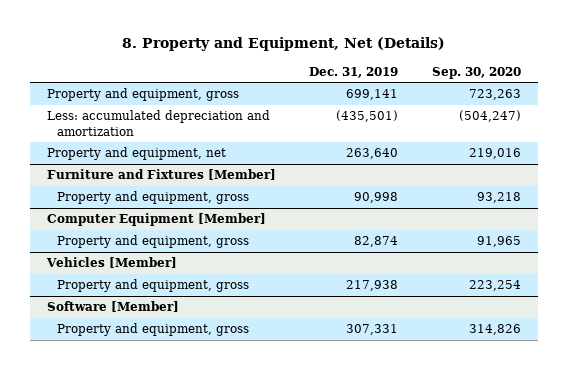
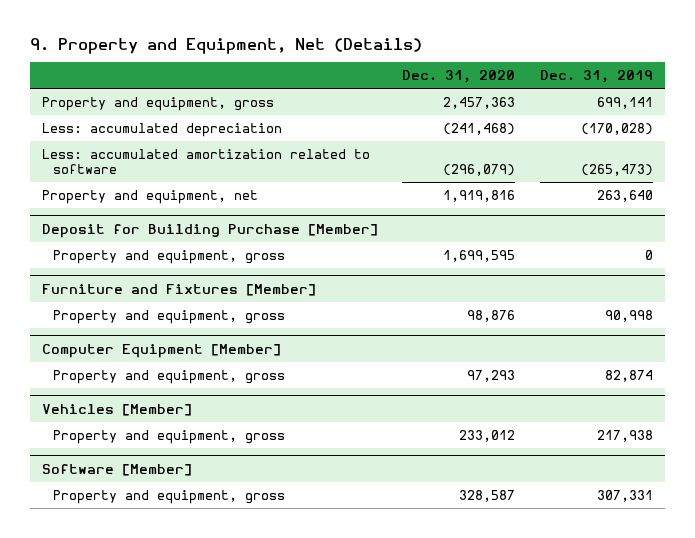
[121,37,445,52] 8. Property and Equipment, Net (Details) -> [29,37,422,54] 9. Property and Equipment, Net (Details)
[432,66,522,79] Sep. 30, 2020 -> none
none -> [402,70,516,84] Dec. 31, 2020
[46,110,270,136] Less: accumulated depreciation and amortization -> [41,122,282,137] Less: accumulated depreciation
[336,110,399,123] (435,501) -> [580,122,653,135] (170,028)
none -> [41,148,370,175] Less: accumulated amortization related to software
none -> [41,223,378,238] Deposit for Building Purchase [Member]
none -> [52,249,285,264] Property and equipment, gross

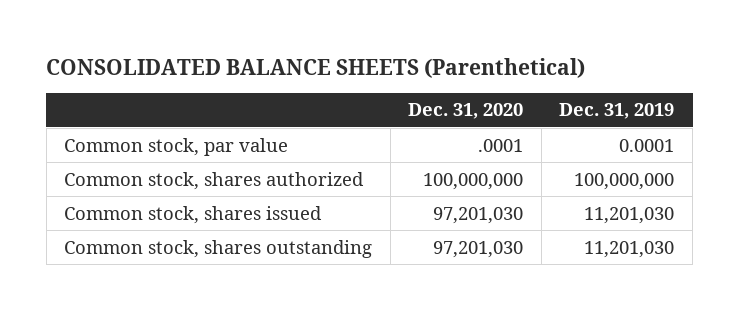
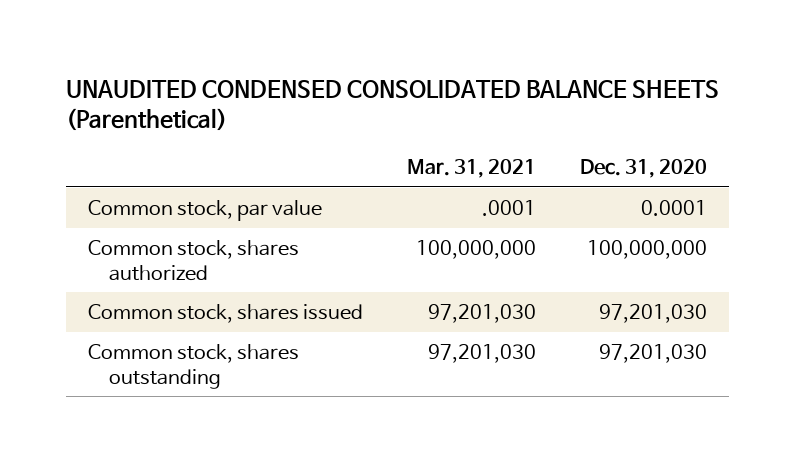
[46,57,586,78] CONSOLIDATED BALANCE SHEETS (Parenthetical) -> [66,79,720,132] UNAUDITED CONDENSED CONSOLIDATED BALANCE SHEETS (Parenthetical)
[559,103,675,120] Dec. 31, 2019 -> none
none -> [407,159,537,179] Mar. 31, 2021
[478,138,524,152] .0001 -> [640,200,707,217] 0.0001

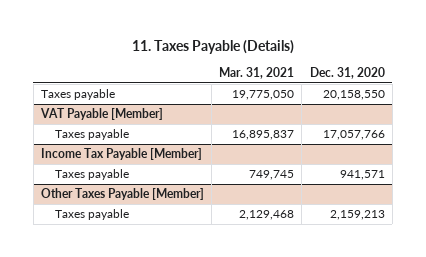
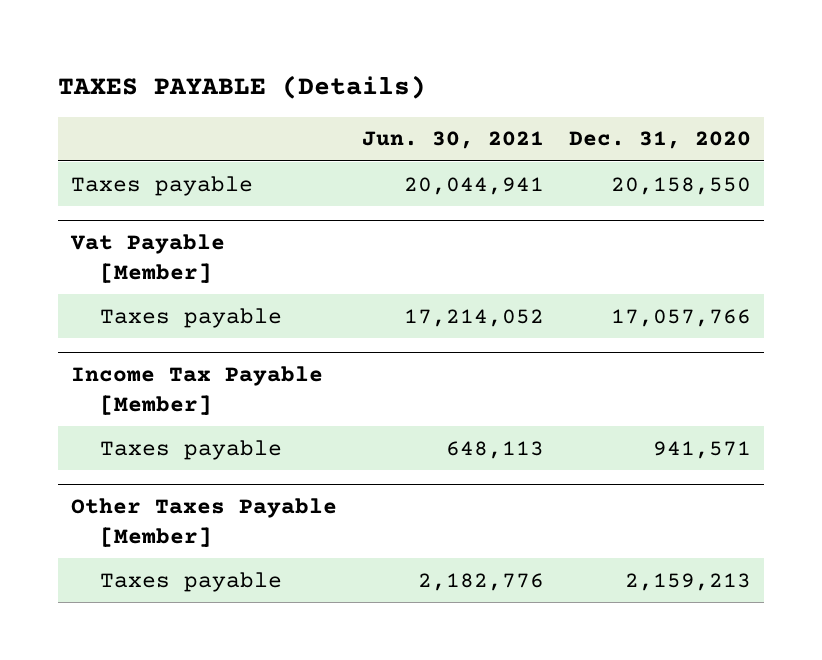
[131,40,294,55] 11. Taxes Payable (Details) -> [58,74,427,99] TAXES PAYABLE (Details)
[219,67,295,80] Mar. 31, 2021 -> none
none -> [362,131,545,150] Jun. 30, 2021
[39,108,163,121] VAT Payable [Member] -> [69,234,225,283] Vat Payable [Member]

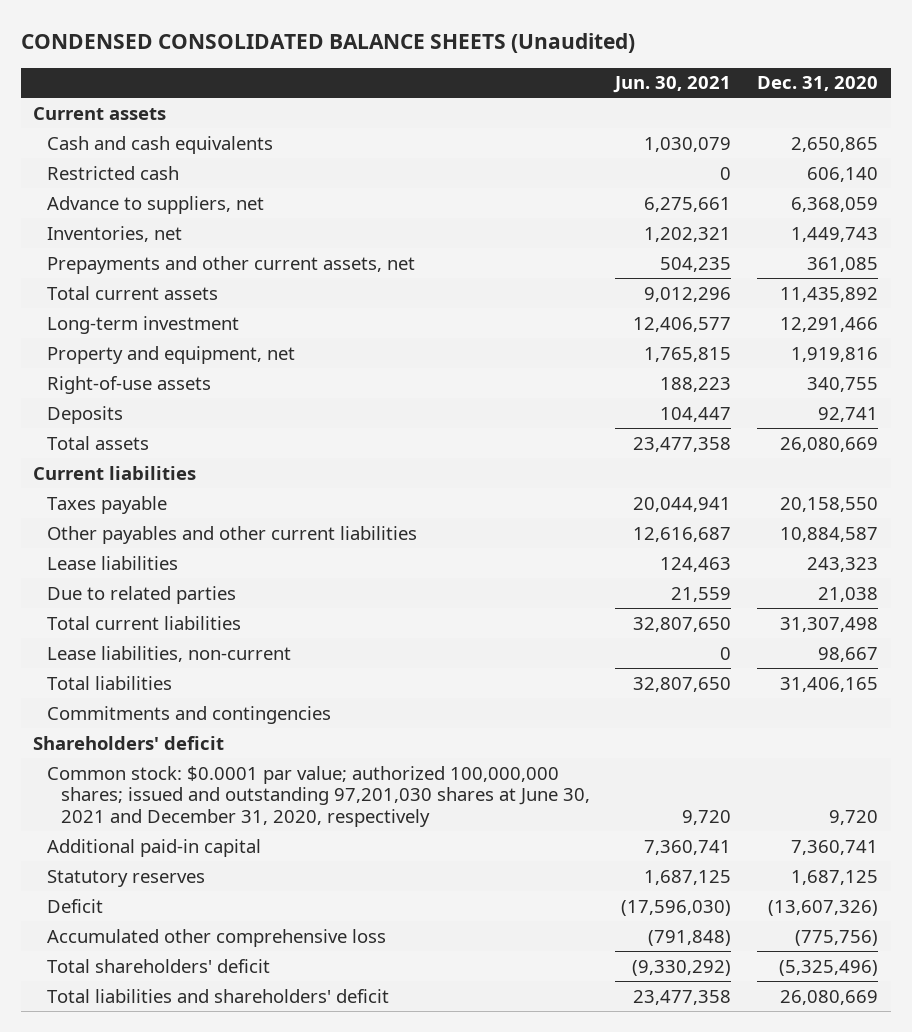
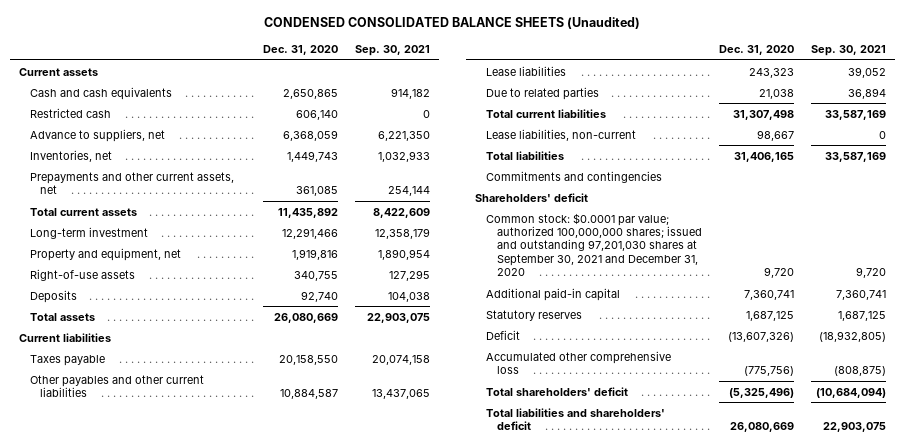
[613,76,732,94] Jun. 30, 2021 -> none
none -> [354,45,430,57] Sep. 30, 2021
[818,406,879,422] 92,741 -> [300,290,338,302] 92,740
[47,765,590,827] Common stock: $0.0001 par value; authorized 100,000,000 shares; issued and outstanding 97,201,030 shares at June 30, 2021 and December 31, 2020, respectively -> [485,212,702,277] Common stock: $0.0001 par value; authorized 100,000,000 shares; issued and outstanding 97,201,030 shares at September 30, 2021 and December 31, 2020

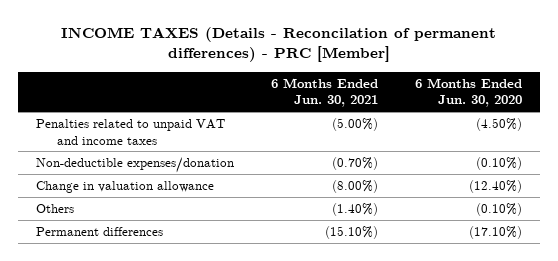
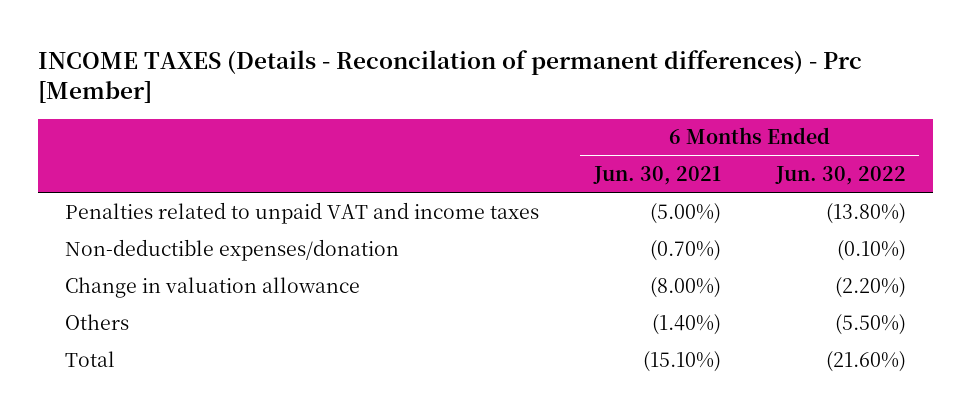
[60,27,496,63] INCOME TAXES (Details - Reconcilation of permanent differences) - PRC [Member] -> [38,49,863,104] INCOME TAXES (Details - Reconcilation of permanent differences) - Prc [Member]
[414,77,522,108] 6 Months Ended Jun. 30, 2020 -> none
none -> [774,166,906,186] Jun. 30, 2022
[36,226,164,236] Permanent differences -> [65,350,116,367] Total

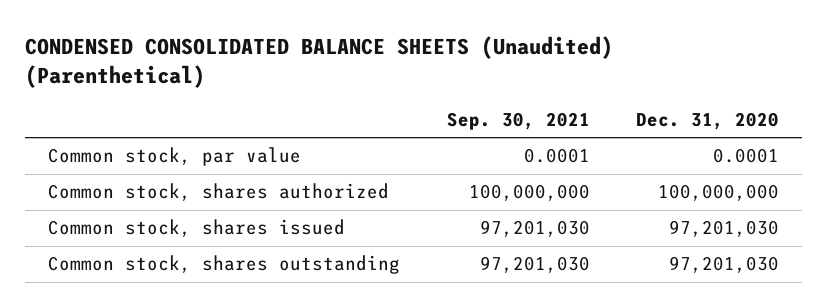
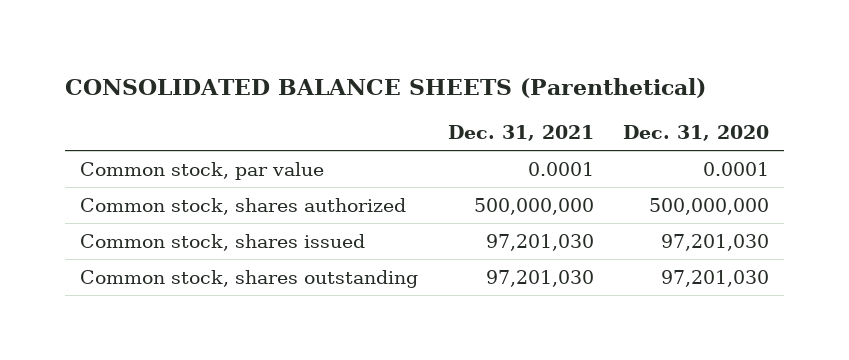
[24,35,613,88] CONDENSED CONSOLIDATED BALANCE SHEETS (Unaudited) (Parenthetical) -> [65,77,707,98] CONSOLIDATED BALANCE SHEETS (Parenthetical)
[446,112,590,131] Sep. 30, 2021 -> none
none -> [447,124,594,141] Dec. 31, 2021
[658,184,780,202] 100,000,000 -> [649,198,770,216] 500,000,000

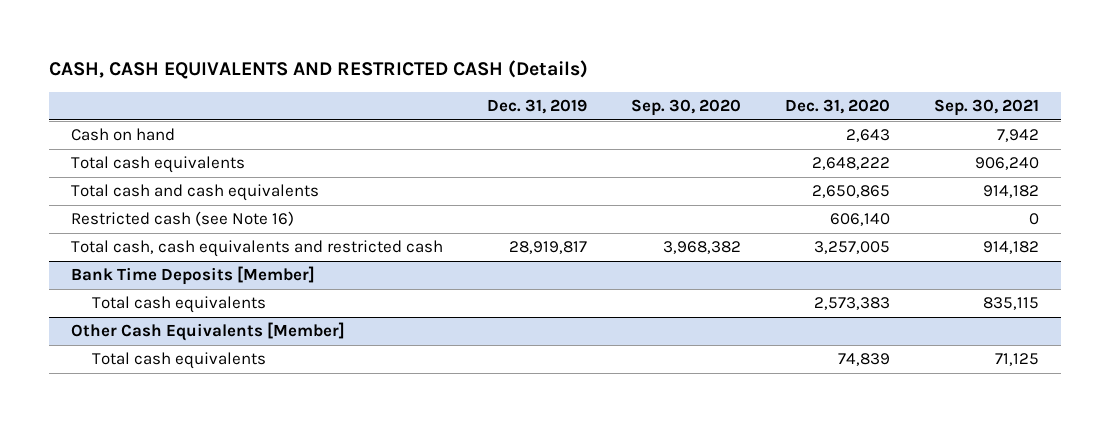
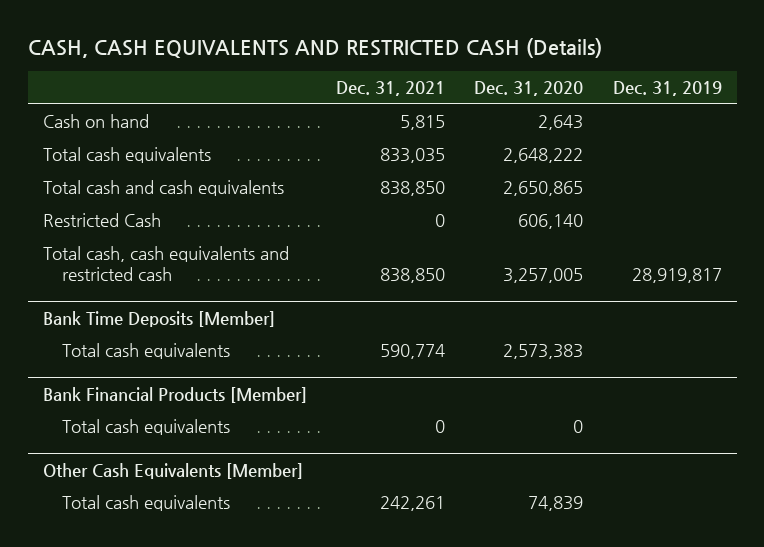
[630,98,741,116] Sep. 30, 2020 -> none
[934,98,1040,116] Sep. 30, 2021 -> none
none -> [335,81,445,97] Dec. 31, 2021
[70,211,294,227] Restricted cash (see Note 16) -> [42,213,161,228] Restricted Cash
none -> [42,386,307,403] Bank Financial Products [Member]
none -> [61,419,230,436] Total cash equivalents

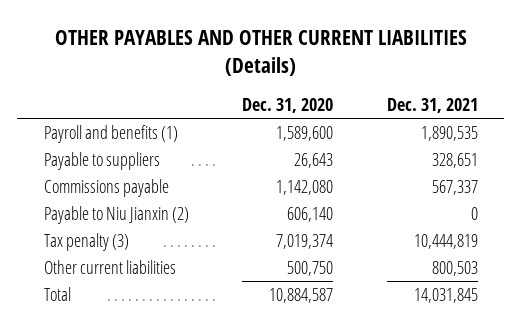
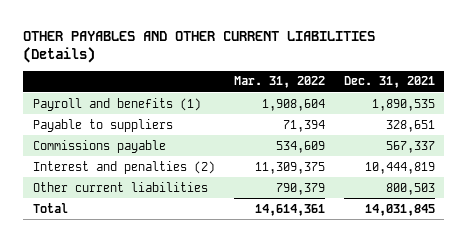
[242,97,334,113] Dec. 31, 2020 -> none
none -> [233,76,325,89] Mar. 31, 2022
[43,205,189,224] Payable to Niu Jianxin (2) -> none
[43,232,129,251] Tax penalty (3) -> [32,160,215,174] Interest and penalties (2)

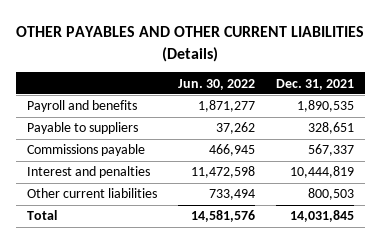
[233,76,325,89] Mar. 31, 2022 -> none
none -> [177,78,255,90] Jun. 30, 2022
[32,97,201,111] Payroll and benefits (1) -> [26,100,137,113] Payroll and benefits
[32,160,215,174] Interest and penalties (2) -> [26,166,150,179] Interest and penalties

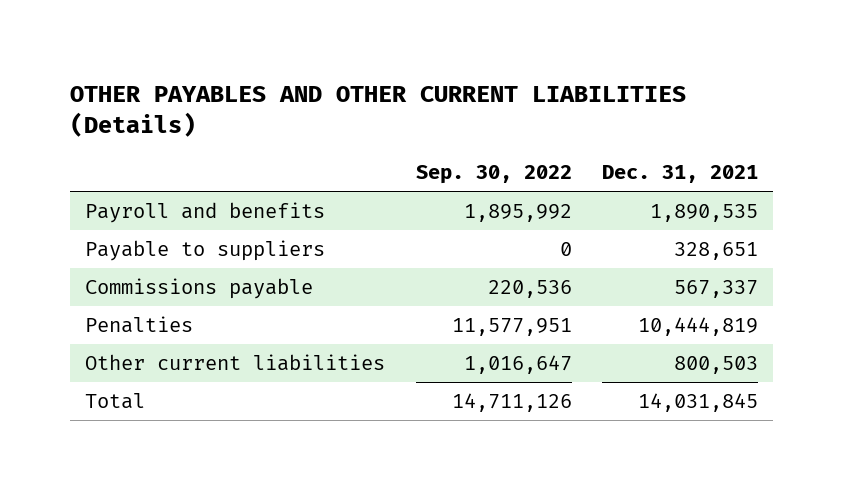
[177,78,255,90] Jun. 30, 2022 -> none
none -> [415,165,572,185] Sep. 30, 2022
[26,166,150,179] Interest and penalties -> [85,315,194,333] Penalties

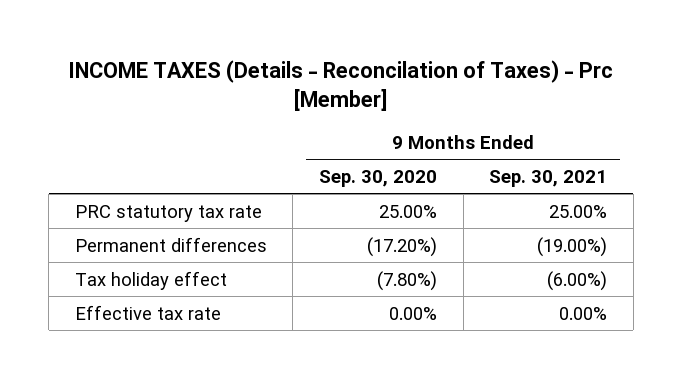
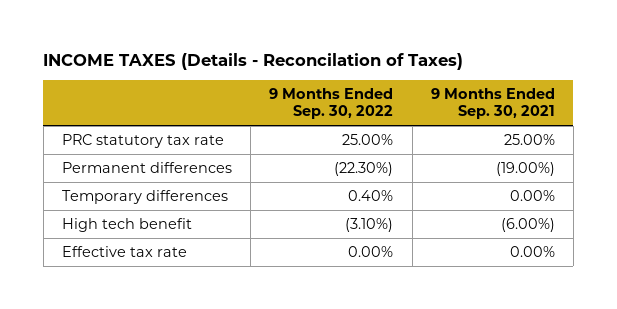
[68,59,614,111] INCOME TAXES (Details - Reconcilation of Taxes) - Prc [Member] -> [43,52,464,70] INCOME TAXES (Details - Reconcilation of Taxes)
[319,169,438,187] Sep. 30, 2020 -> none
none -> [269,87,394,120] 9 Months Ended Sep. 30, 2022
[74,270,227,290] Tax holiday effect -> none
none -> [62,189,229,204] Temporary differences
none -> [62,217,193,232] High tech benefit

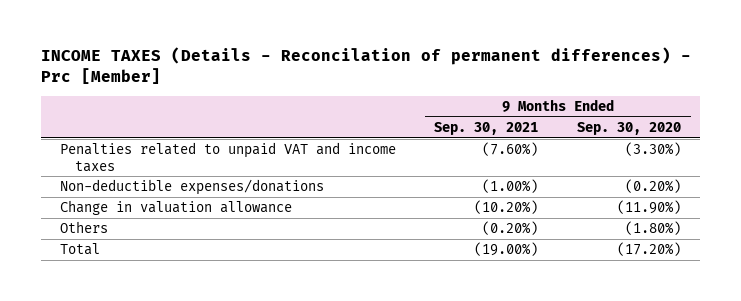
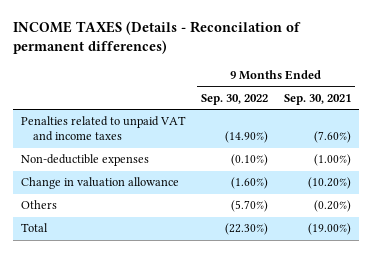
[40,47,691,85] INCOME TAXES (Details - Reconcilation of permanent differences) - Prc [Member] -> [12,20,301,55] INCOME TAXES (Details - Reconcilation of permanent differences)
[577,121,682,135] Sep. 30, 2020 -> none
none -> [200,93,268,105] Sep. 30, 2022
[59,179,324,196] Non-deductible expenses/donations -> [20,154,149,167] Non-deductible expenses

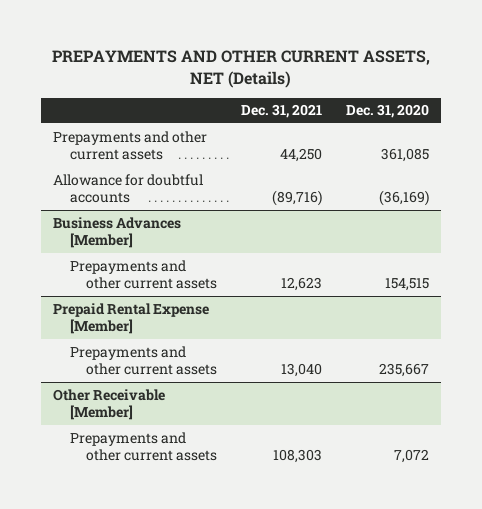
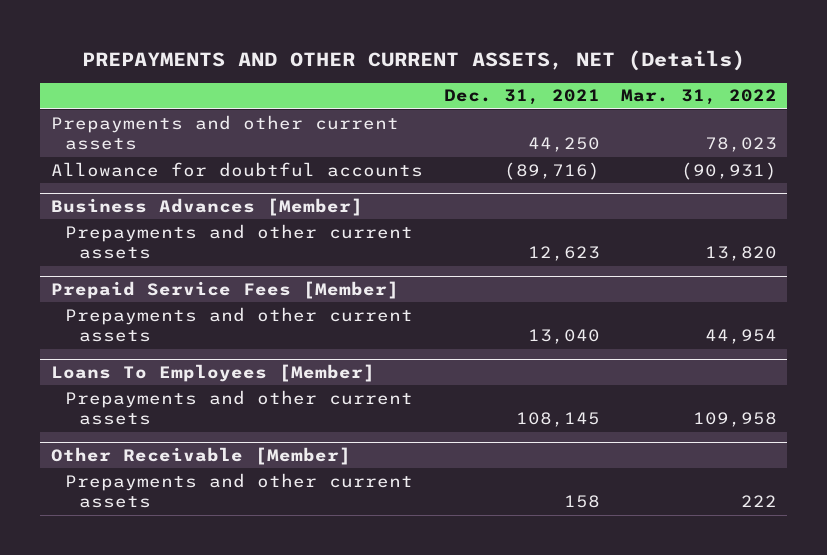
[346,104,430,119] Dec. 31, 2020 -> none
none -> [620,89,777,106] Mar. 31, 2022
[52,302,209,335] Prepaid Rental Expense [Member] -> none
none -> [50,281,399,300] Prepaid Service Fees [Member]
none -> [50,364,375,383] Loans To Employees [Member]
none -> [64,389,413,426] Prepayments and other current assets
[273,449,323,464] 108,303 -> [563,495,600,509] 158

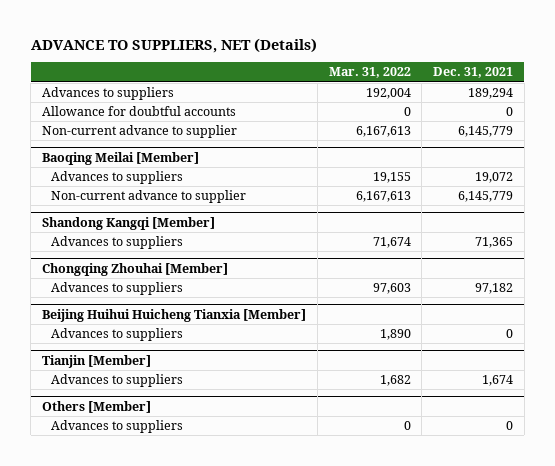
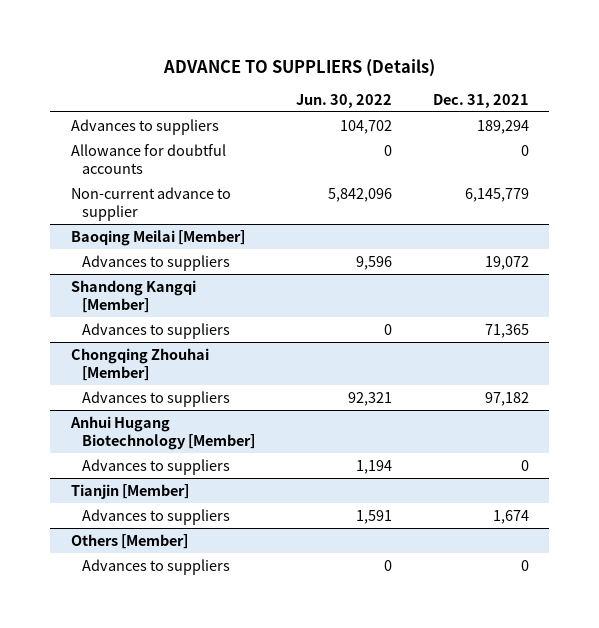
[30,37,317,53] ADVANCE TO SUPPLIERS, NET (Details) -> [162,58,435,77] ADVANCE TO SUPPLIERS (Details)
[328,67,411,79] Mar. 31, 2022 -> none
none -> [295,93,392,108] Jun. 30, 2022
[51,190,247,204] Non-current advance to supplier -> none
[41,308,306,322] Beijing Huihui Huicheng Tianxia [Member] -> none
none -> [69,415,255,451] Anhui Hugang Biotechnology [Member]

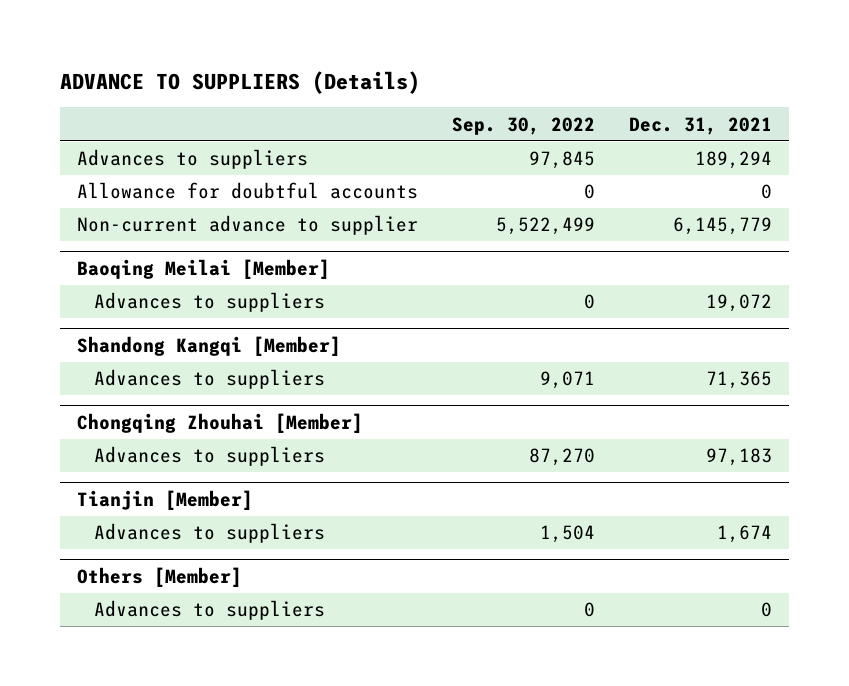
[295,93,392,108] Jun. 30, 2022 -> none
none -> [451,116,595,135] Sep. 30, 2022
[69,415,255,451] Anhui Hugang Biotechnology [Member] -> none
[81,458,230,475] Advances to suppliers -> none
[484,391,529,406] 97,182 -> [706,448,773,467] 97,183

